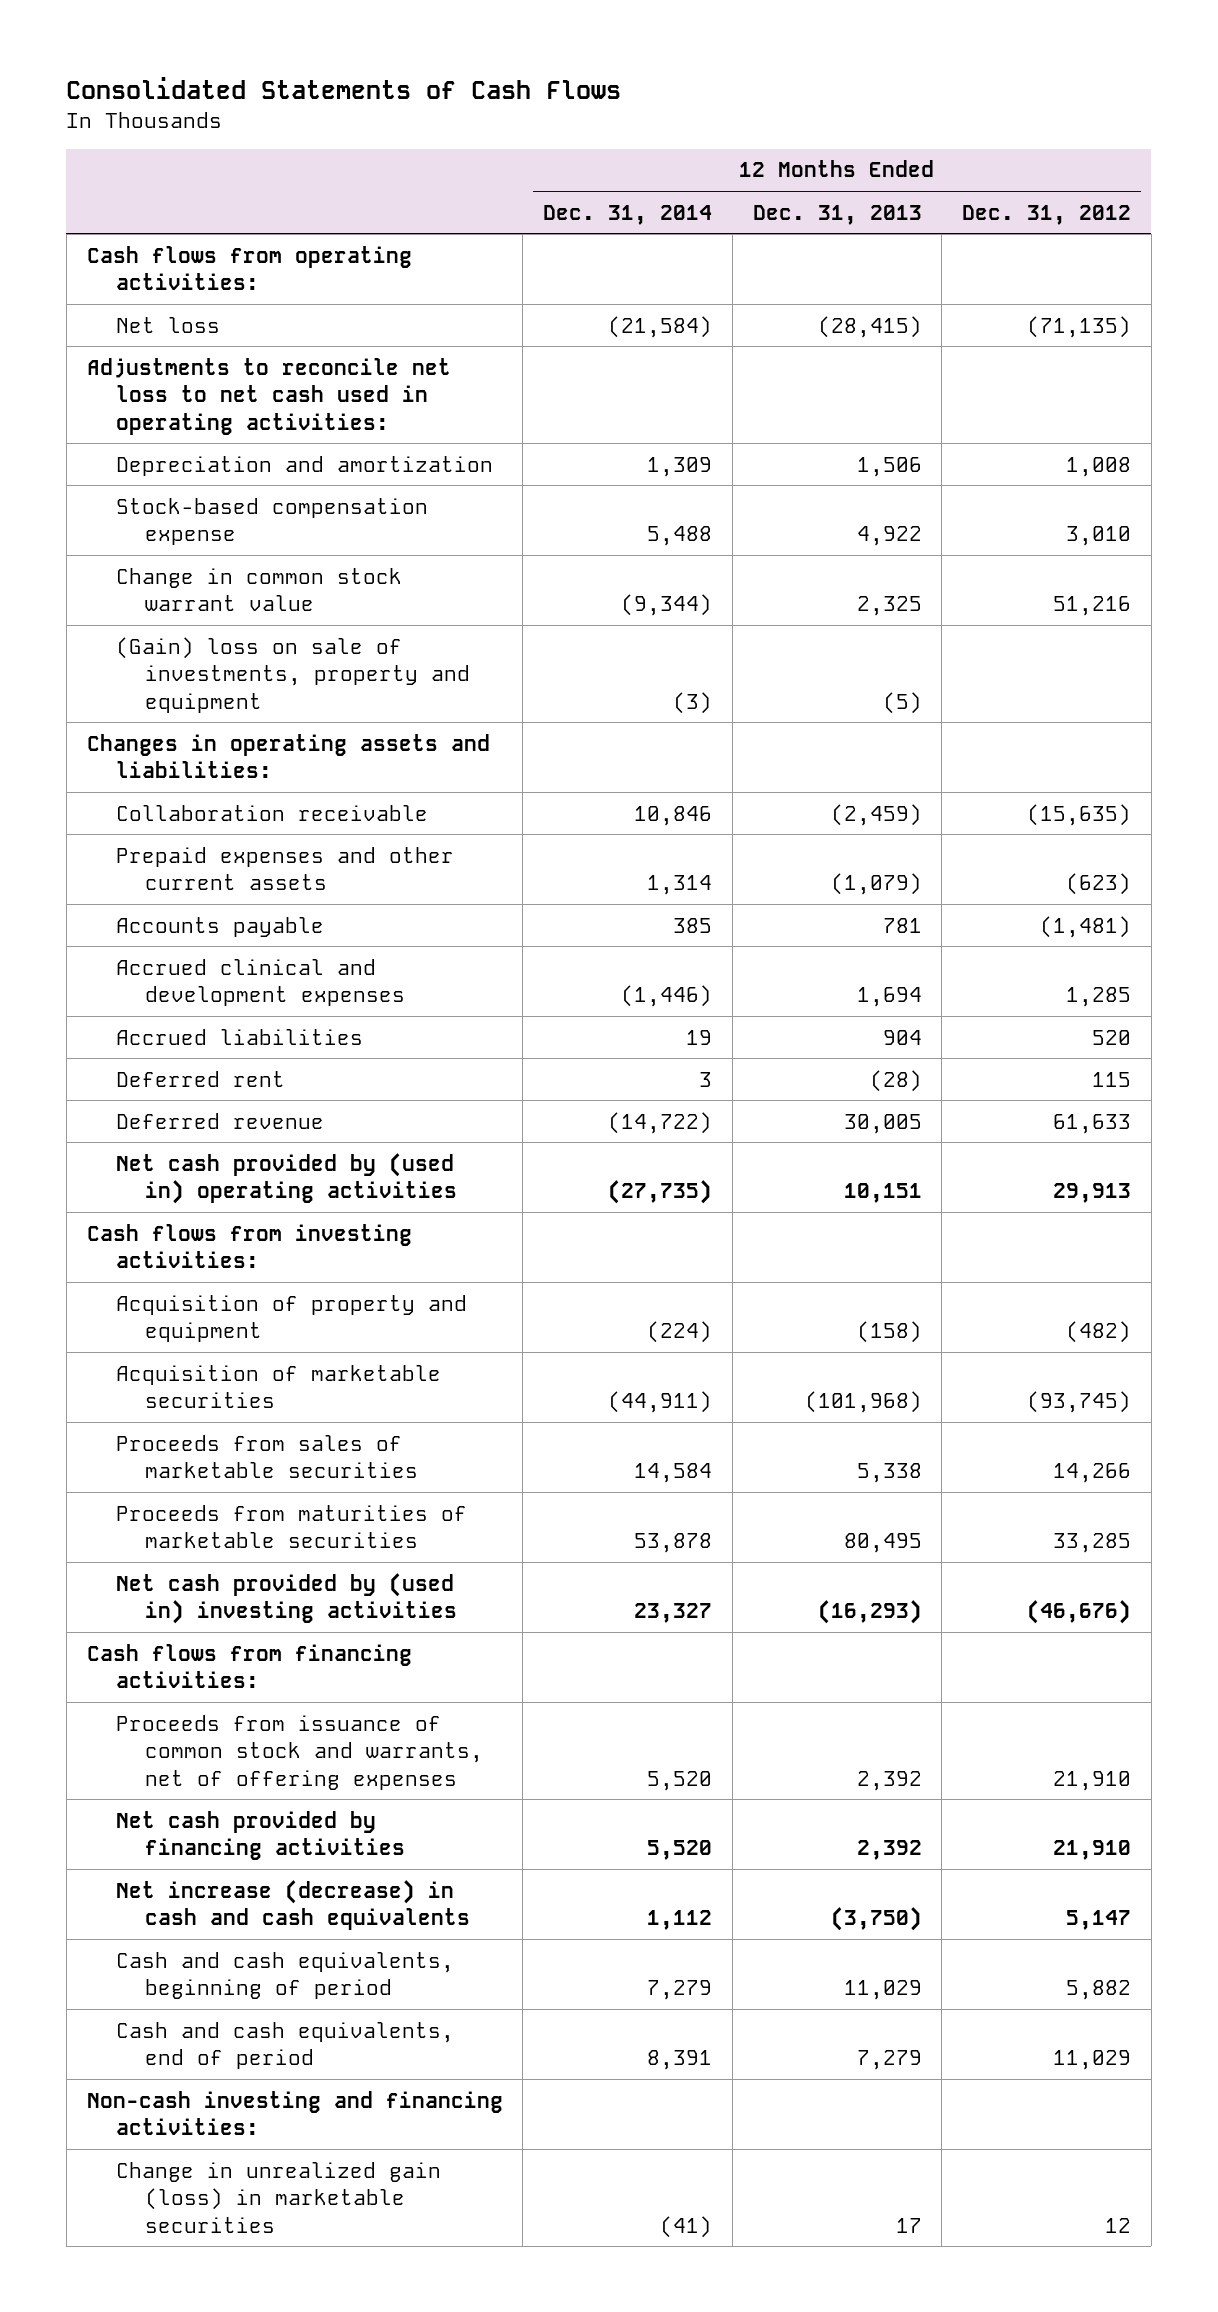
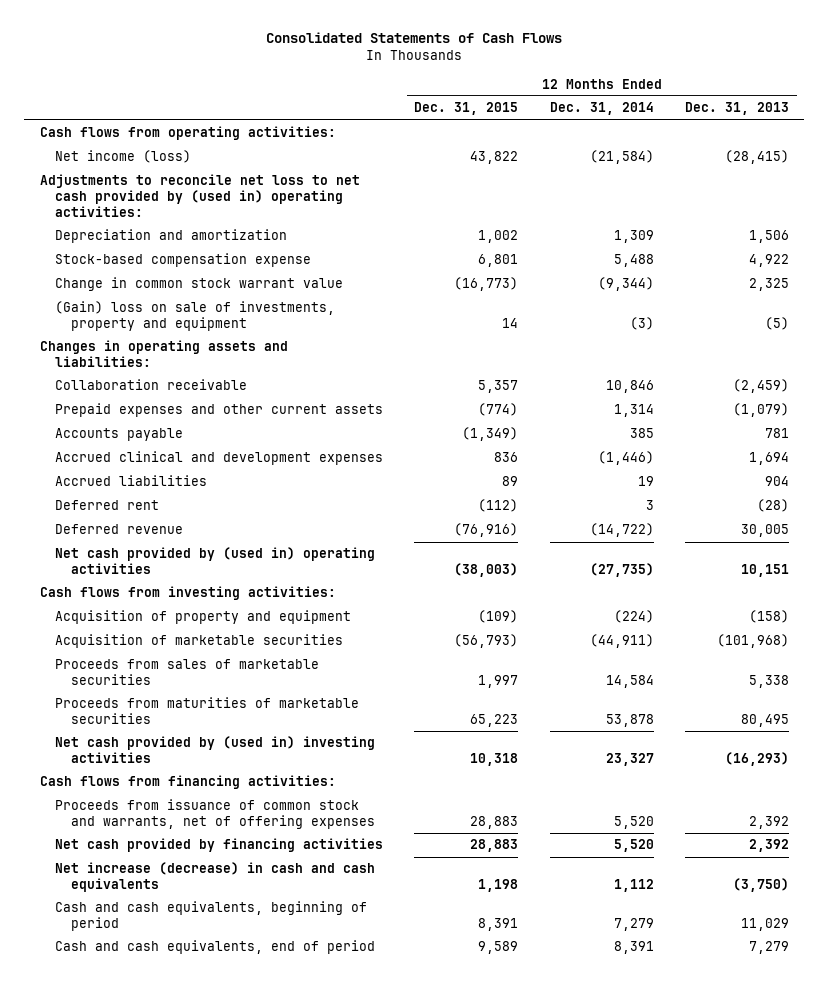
[962,204,1132,225] Dec. 31, 2012 -> none
none -> [414,102,519,116] Dec. 31, 2015
[115,316,220,333] Net loss -> [55,150,192,164] Net income (loss)
[86,357,451,435] Adjustments to reconcile net loss to net cash used in operating activities: -> [39,174,360,217] Adjustments to reconcile net loss to net cash provided by (used in) operating activities:
[86,2090,503,2136] Non-cash investing and financing activities: -> none
[115,2161,441,2233] Change in unrealized gain (loss) in marketable securities -> none

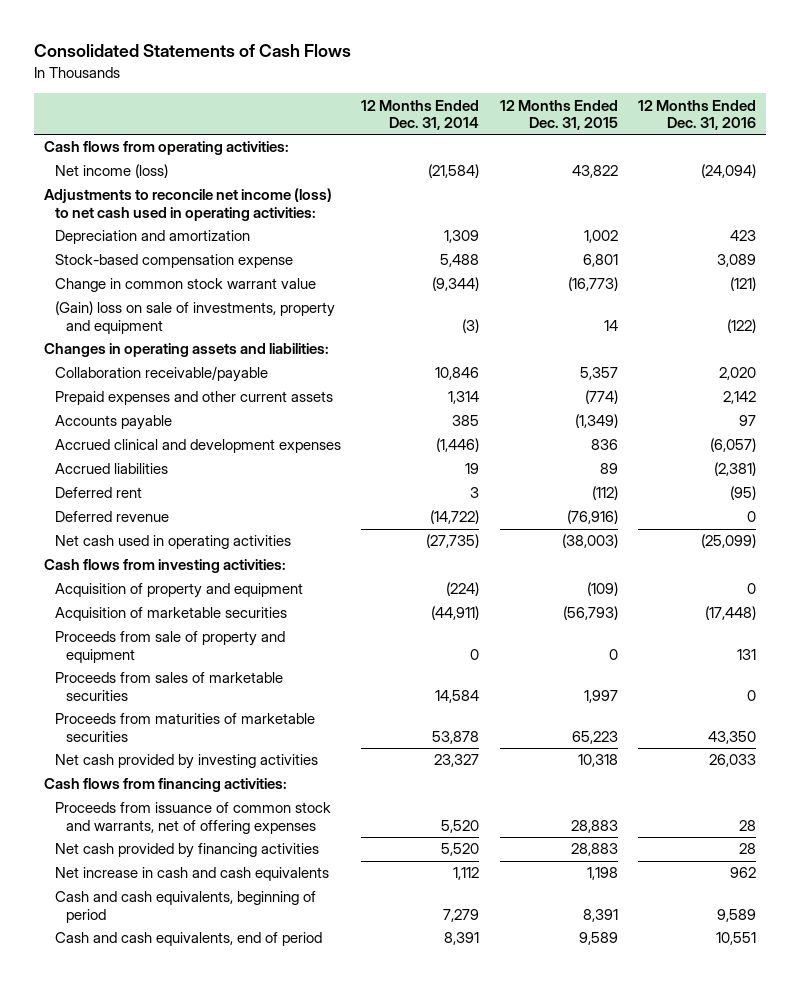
[684,102,789,116] Dec. 31, 2013 -> none
none -> [638,99,757,131] 12 Months Ended Dec. 31, 2016
[39,174,360,217] Adjustments to reconcile net loss to net cash provided by (used in) operating activities: -> [44,188,333,221] Adjustments to reconcile net income (loss) to net cash used in operating activities:
[55,379,248,391] Collaboration receivable -> [54,366,268,383] Collaboration receivable/payable
[55,547,376,574] Net cash provided by (used in) operating activities -> [54,535,291,550] Net cash used in operating activities
none -> [54,631,285,663] Proceeds from sale of property and equipment
[55,736,376,763] Net cash provided by (used in) investing activities -> [54,754,318,770] Net cash provided by investing activities
[55,862,376,892] Net increase (decrease) in cash and cash equivalents -> [54,867,329,882] Net increase in cash and cash equivalents

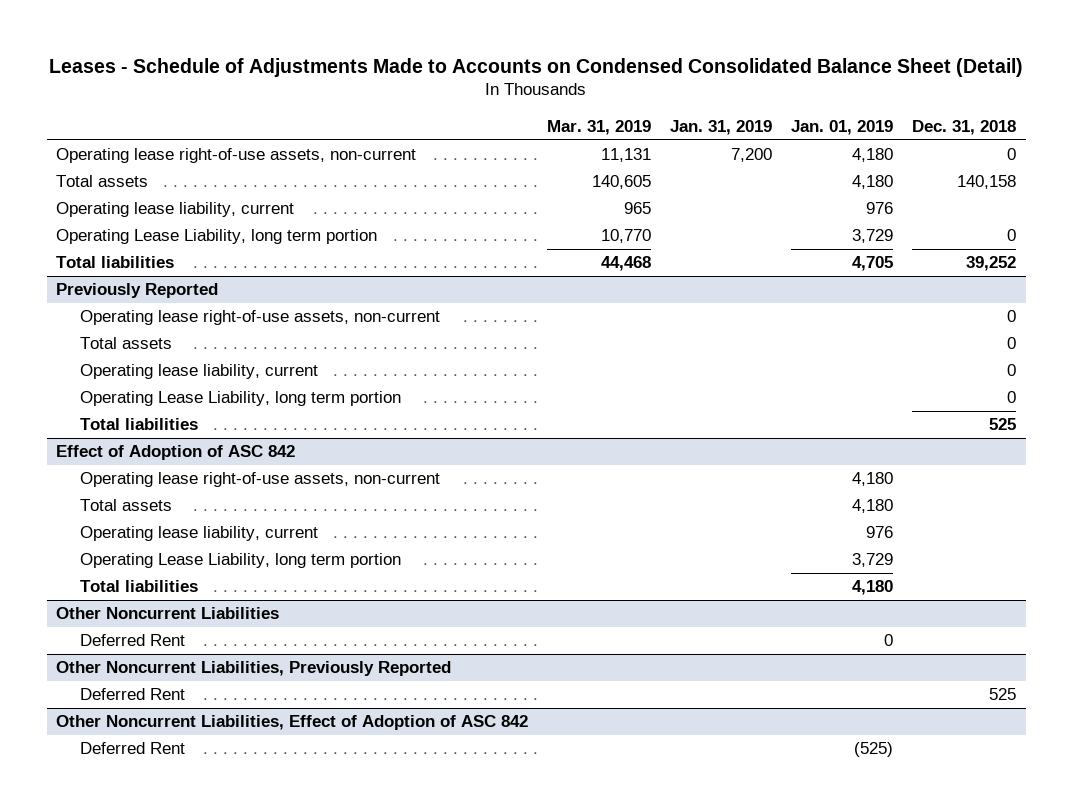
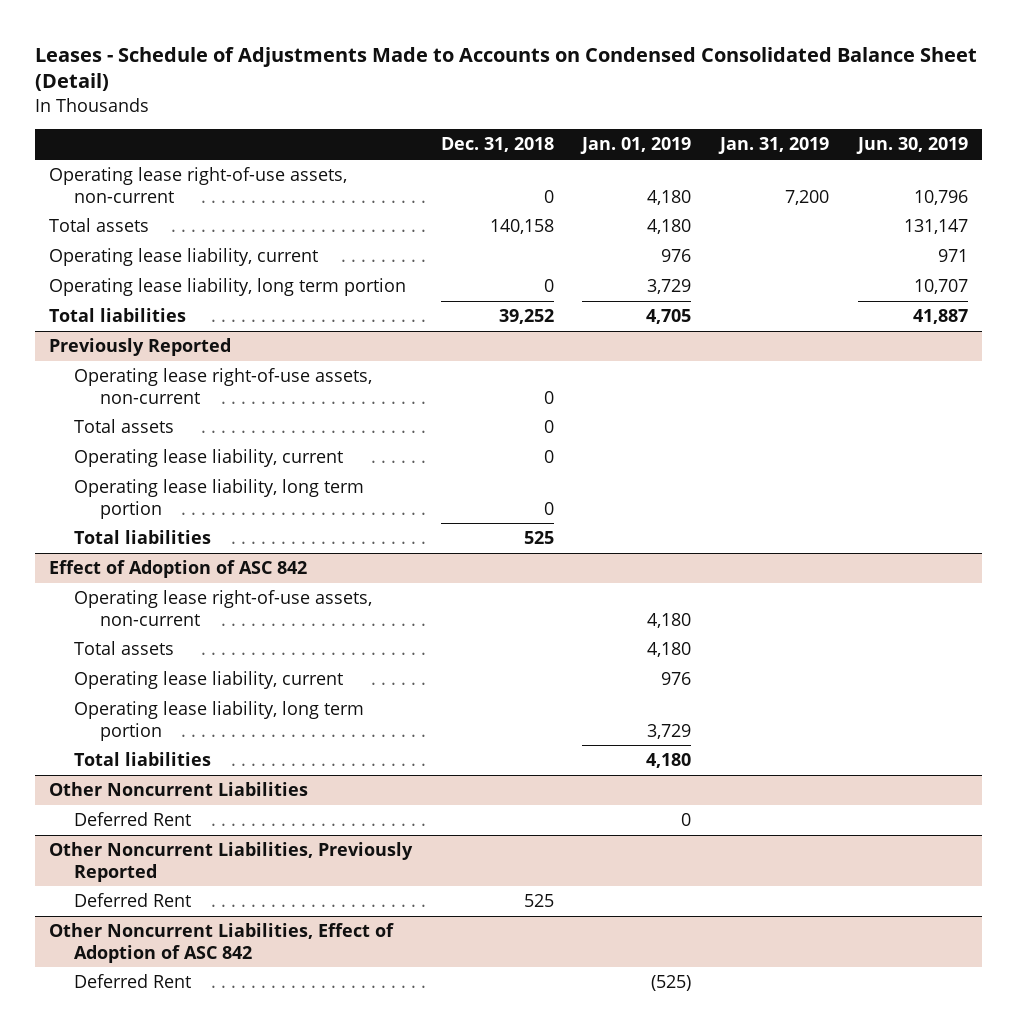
[547,119,652,135] Mar. 31, 2019 -> none
none -> [855,137,968,155] Jun. 30, 2019
[56,229,378,245] Operating Lease Liability, long term portion -> [49,278,407,297] Operating lease liability, long term portion
[79,391,401,407] Operating Lease Liability, long term portion -> [74,479,365,519] Operating lease liability, long term portion
[79,553,401,569] Operating Lease Liability, long term portion -> [74,701,365,741] Operating lease liability, long term portion

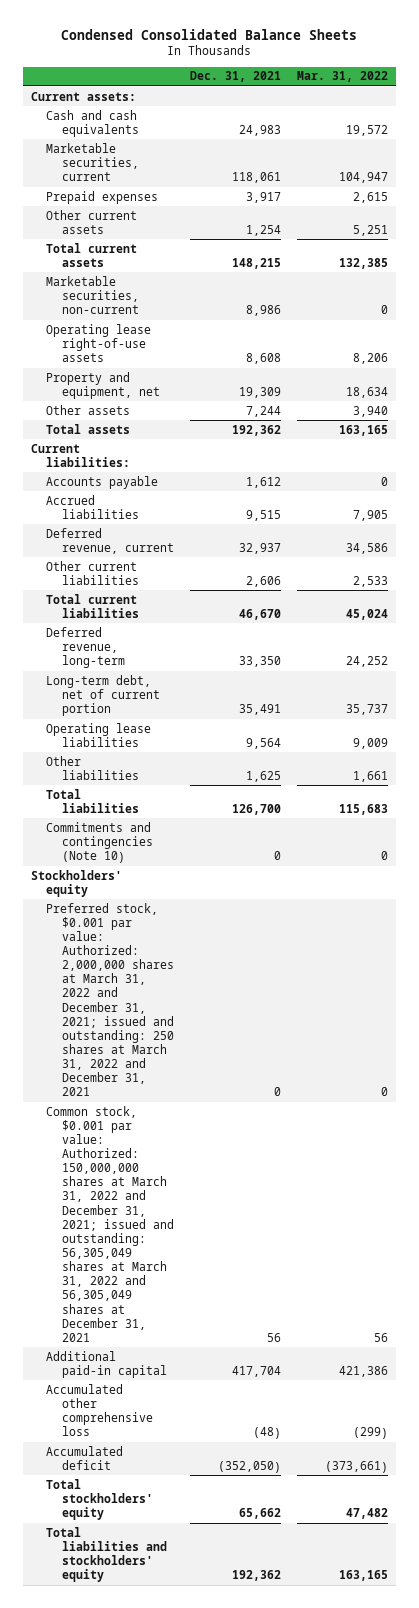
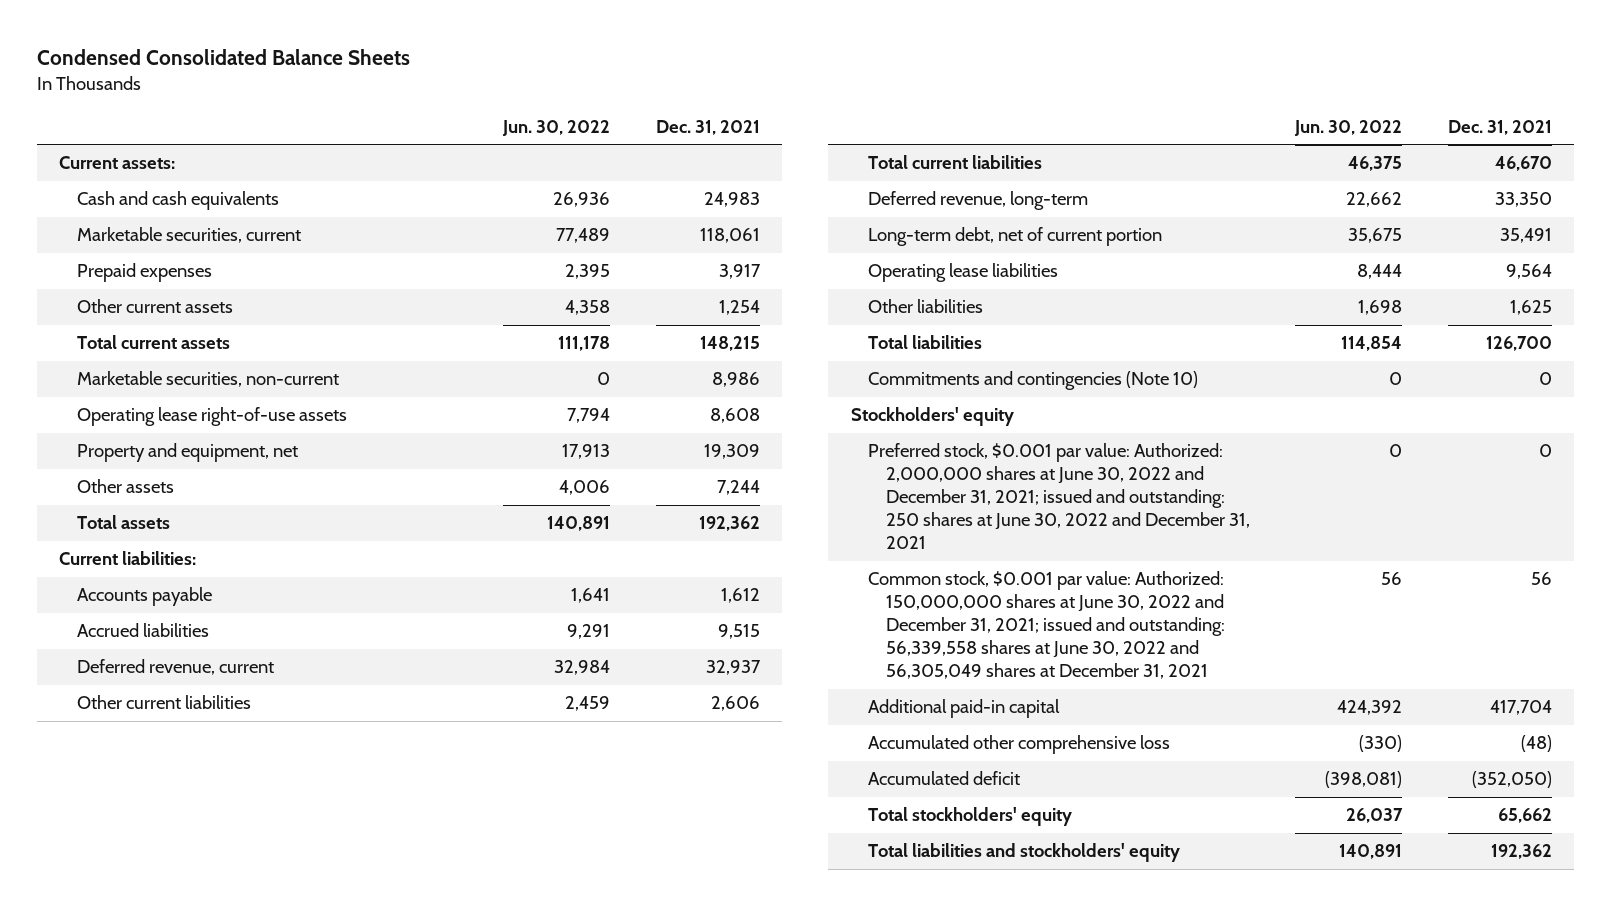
[297,71,389,83] Mar. 31, 2022 -> none
none -> [502,119,611,136] Jun. 30, 2022
[46,902,175,1097] Preferred stock, $0.001 par value: Authorized: 2,000,000 shares at March 31, 2022 and December 31, 2021; issued and outstanding: 250 shares at March 31, 2022 and December 31, 2021 -> [868,443,1250,550] Preferred stock, $0.001 par value: Authorized: 2,000,000 shares at June 30, 2022 and December 31, 2021; issued and outstanding: 250 shares at June 30, 2022 and December 31, 2021
[46,1105,175,1342] Common stock, $0.001 par value: Authorized: 150,000,000 shares at March 31, 2022 and December 31, 2021; issued and outstanding: 56,305,049 shares at March 31, 2022 and 56,305,049 shares at December 31, 2021 -> [868,571,1225,680] Common stock, $0.001 par value: Authorized: 150,000,000 shares at June 30, 2022 and December 31, 2021; issued and outstanding: 56,339,558 shares at June 30, 2022 and 56,305,049 shares at December 31, 2021

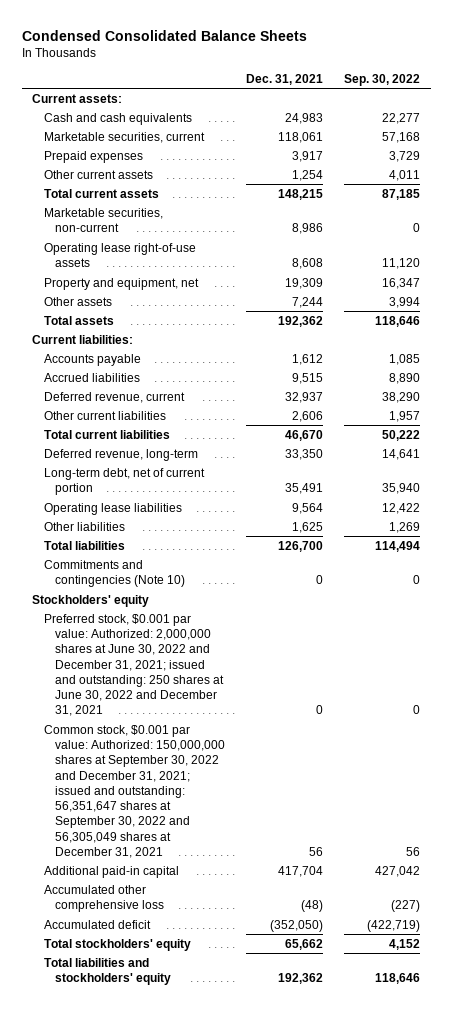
[502,119,611,136] Jun. 30, 2022 -> none
none -> [343,73,420,86] Sep. 30, 2022
[868,571,1225,680] Common stock, $0.001 par value: Authorized: 150,000,000 shares at June 30, 2022 and December 31, 2021; issued and outstanding: 56,339,558 shares at June 30, 2022 and 56,305,049 shares at December 31, 2021 -> [43,724,225,858] Common stock, $0.001 par value: Authorized: 150,000,000 shares at September 30, 2022 and December 31, 2021; issued and outstanding: 56,351,647 shares at September 30, 2022 and 56,305,049 shares at December 31, 2021

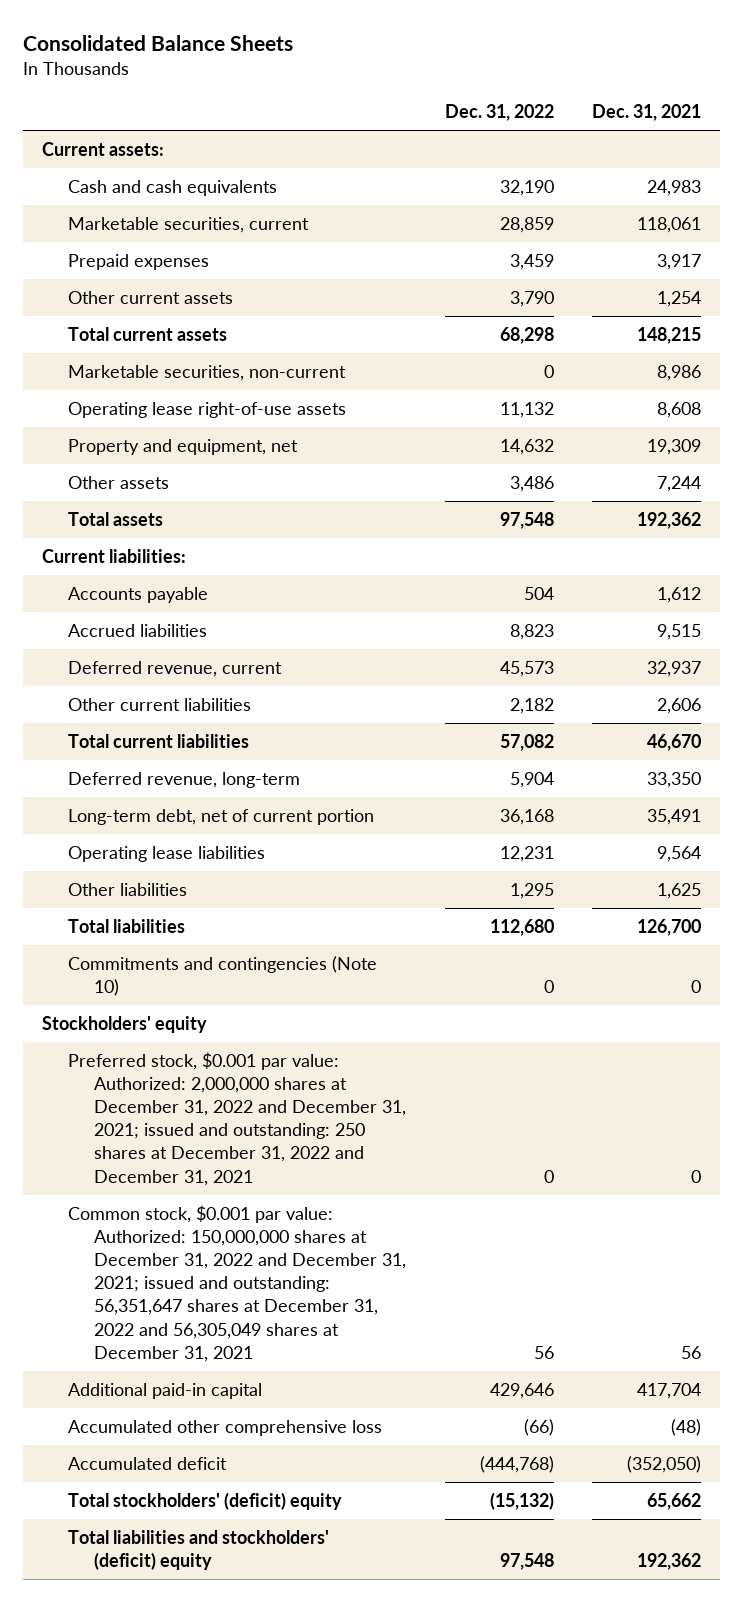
[21,29,307,41] Condensed Consolidated Balance Sheets -> [22,34,293,51] Consolidated Balance Sheets
[343,73,420,86] Sep. 30, 2022 -> none
none -> [444,104,554,122] Dec. 31, 2022
[43,613,224,717] Preferred stock, $0.001 par value: Authorized: 2,000,000 shares at June 30, 2022 and December 31, 2021; issued and outstanding: 250 shares at June 30, 2022 and December 31, 2021 -> [68,1051,407,1186] Preferred stock, $0.001 par value: Authorized: 2,000,000 shares at December 31, 2022 and December 31, 2021; issued and outstanding: 250 shares at December 31, 2022 and December 31, 2021
[43,724,225,858] Common stock, $0.001 par value: Authorized: 150,000,000 shares at September 30, 2022 and December 31, 2021; issued and outstanding: 56,351,647 shares at September 30, 2022 and 56,305,049 shares at December 31, 2021 -> [68,1204,407,1362] Common stock, $0.001 par value: Authorized: 150,000,000 shares at December 31, 2022 and December 31, 2021; issued and outstanding: 56,351,647 shares at December 31, 2022 and 56,305,049 shares at December 31, 2021
[43,938,191,951] Total stockholders' equity -> [68,1491,343,1510] Total stockholders' (deficit) equity
[43,957,171,986] Total liabilities and stockholders' equity -> [68,1529,330,1571] Total liabilities and stockholders' (deficit) equity

